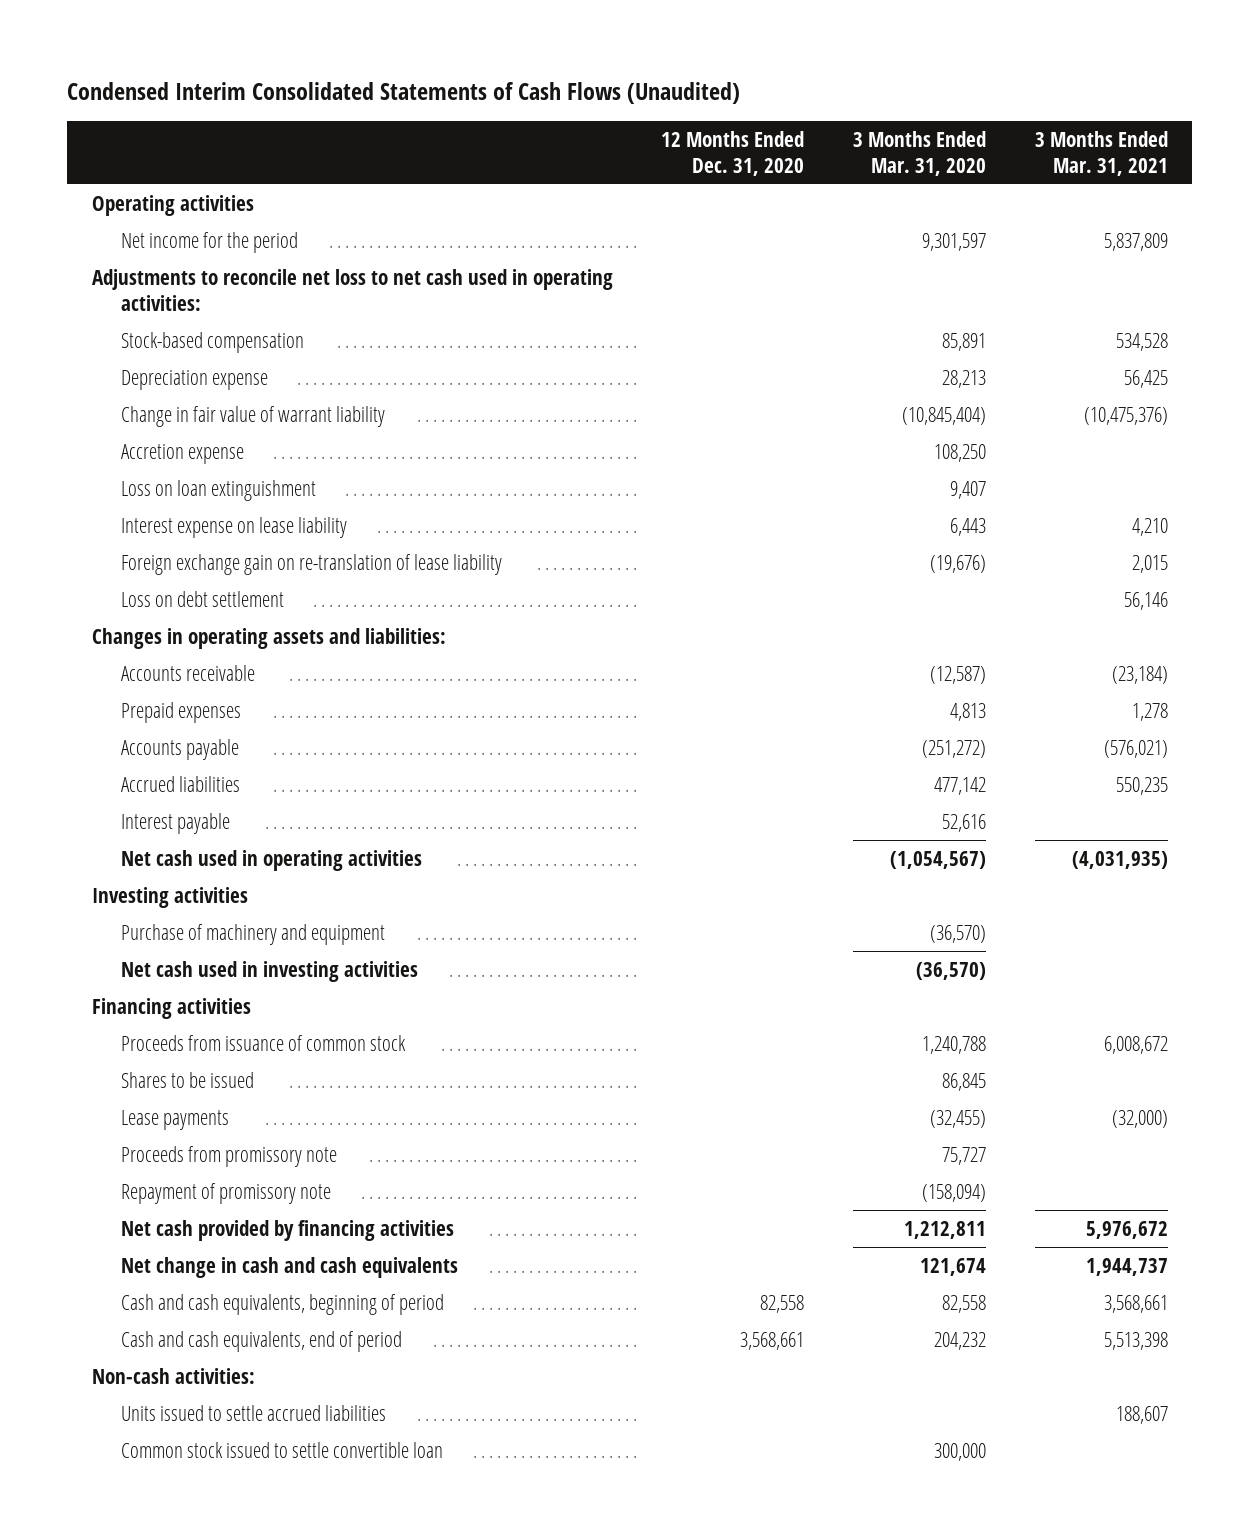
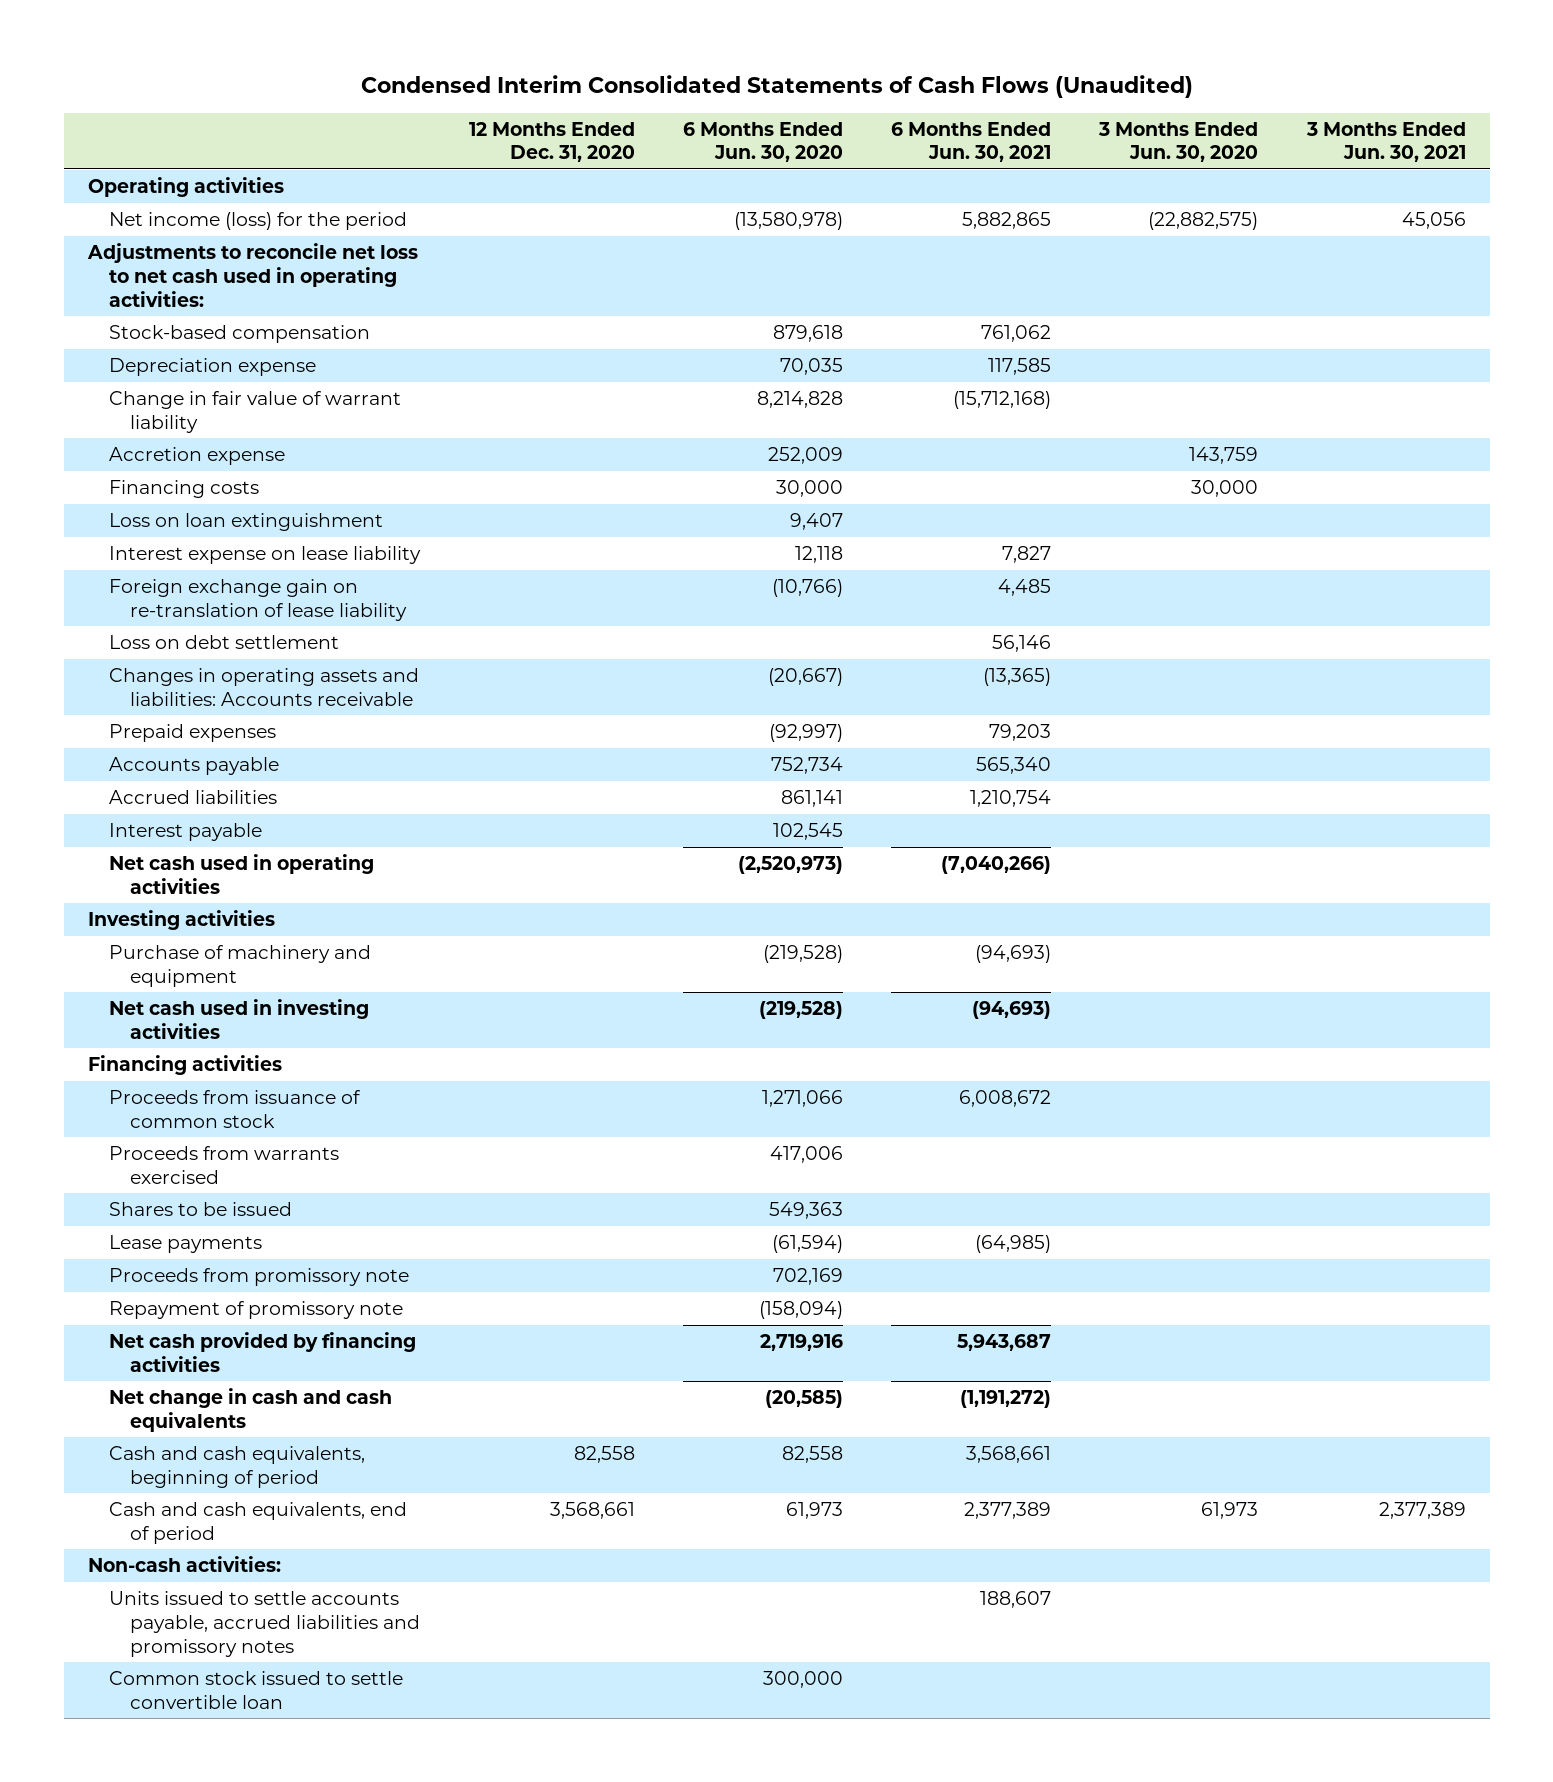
[852,130,986,176] 3 Months Ended Mar. 31, 2020 -> none
[1034,130,1168,176] 3 Months Ended Mar. 31, 2021 -> none
none -> [682,121,843,163] 6 Months Ended Jun. 30, 2020
none -> [891,121,1052,163] 6 Months Ended Jun. 30, 2021
none -> [1098,121,1259,163] 3 Months Ended Jun. 30, 2020
none -> [1305,121,1466,163] 3 Months Ended Jun. 30, 2021
[121,231,299,253] Net income for the period -> [109,212,408,231] Net income (loss) for the period
none -> [109,480,260,499] Financing costs
[91,627,446,649] Changes in operating assets and liabilities: -> none
[121,664,256,681] Accounts receivable -> [109,668,420,706] Changes in operating assets and liabilities: Accounts receivable
none -> [109,1146,340,1184] Proceeds from warrants exercised
[121,1404,387,1421] Units issued to settle accrued liabilities -> [109,1591,421,1657] Units issued to settle accounts payable, accrued liabilities and promissory notes

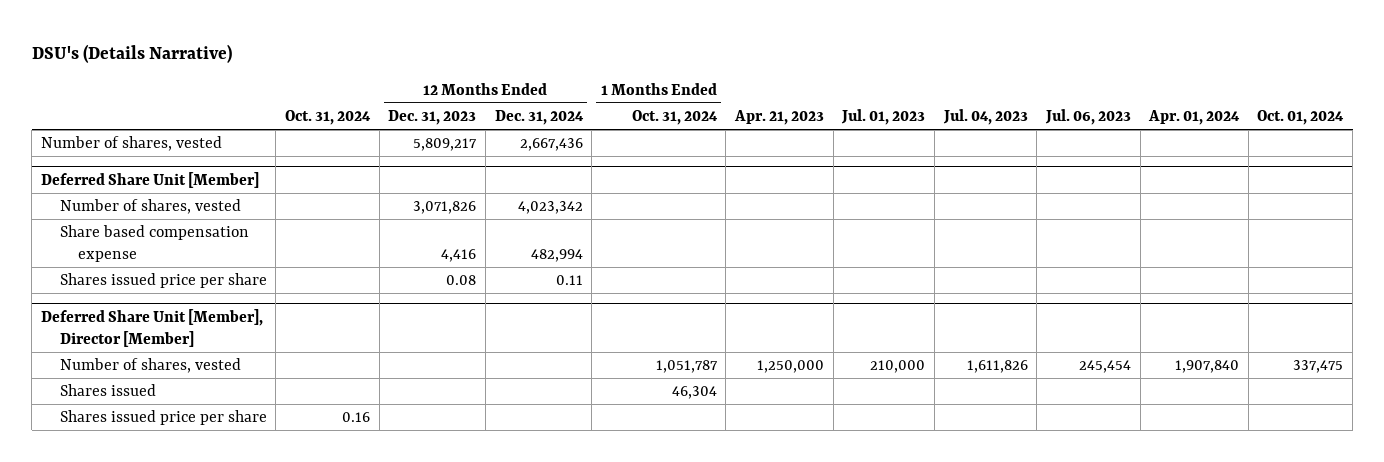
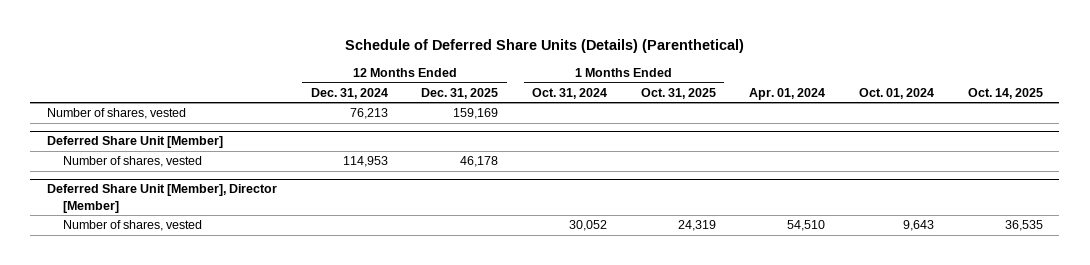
[31,44,232,64] DSU's (Details Narrative) -> [344,39,744,54] Schedule of Deferred Share Units (Details) (Parenthetical)
[284,110,371,126] Oct. 31, 2024 -> none
[388,110,477,126] Dec. 31, 2023 -> none
[734,110,825,126] Apr. 21, 2023 -> none
[841,109,926,126] Jul. 01, 2023 -> none
[942,109,1028,126] Jul. 04, 2023 -> none
[1044,109,1131,126] Jul. 06, 2023 -> none
none -> [421,87,499,99] Dec. 31, 2025
none -> [640,87,716,99] Oct. 31, 2025
none -> [967,87,1043,99] Oct. 14, 2025
[519,138,583,152] 2,667,436 -> [349,108,388,120] 76,213
[59,225,249,262] Share based compensation expense -> none
[59,273,267,289] Shares issued price per share -> none
[517,201,583,215] 4,023,342 -> [342,156,388,168] 114,953
[59,384,156,397] Shares issued -> none
[59,410,267,426] Shares issued price per share -> none
[655,360,718,374] 1,051,787 -> [569,220,608,232] 30,052
[1175,360,1240,374] 1,907,840 -> [787,220,826,232] 54,510
[1293,360,1344,374] 337,475 -> [902,220,934,232] 9,643

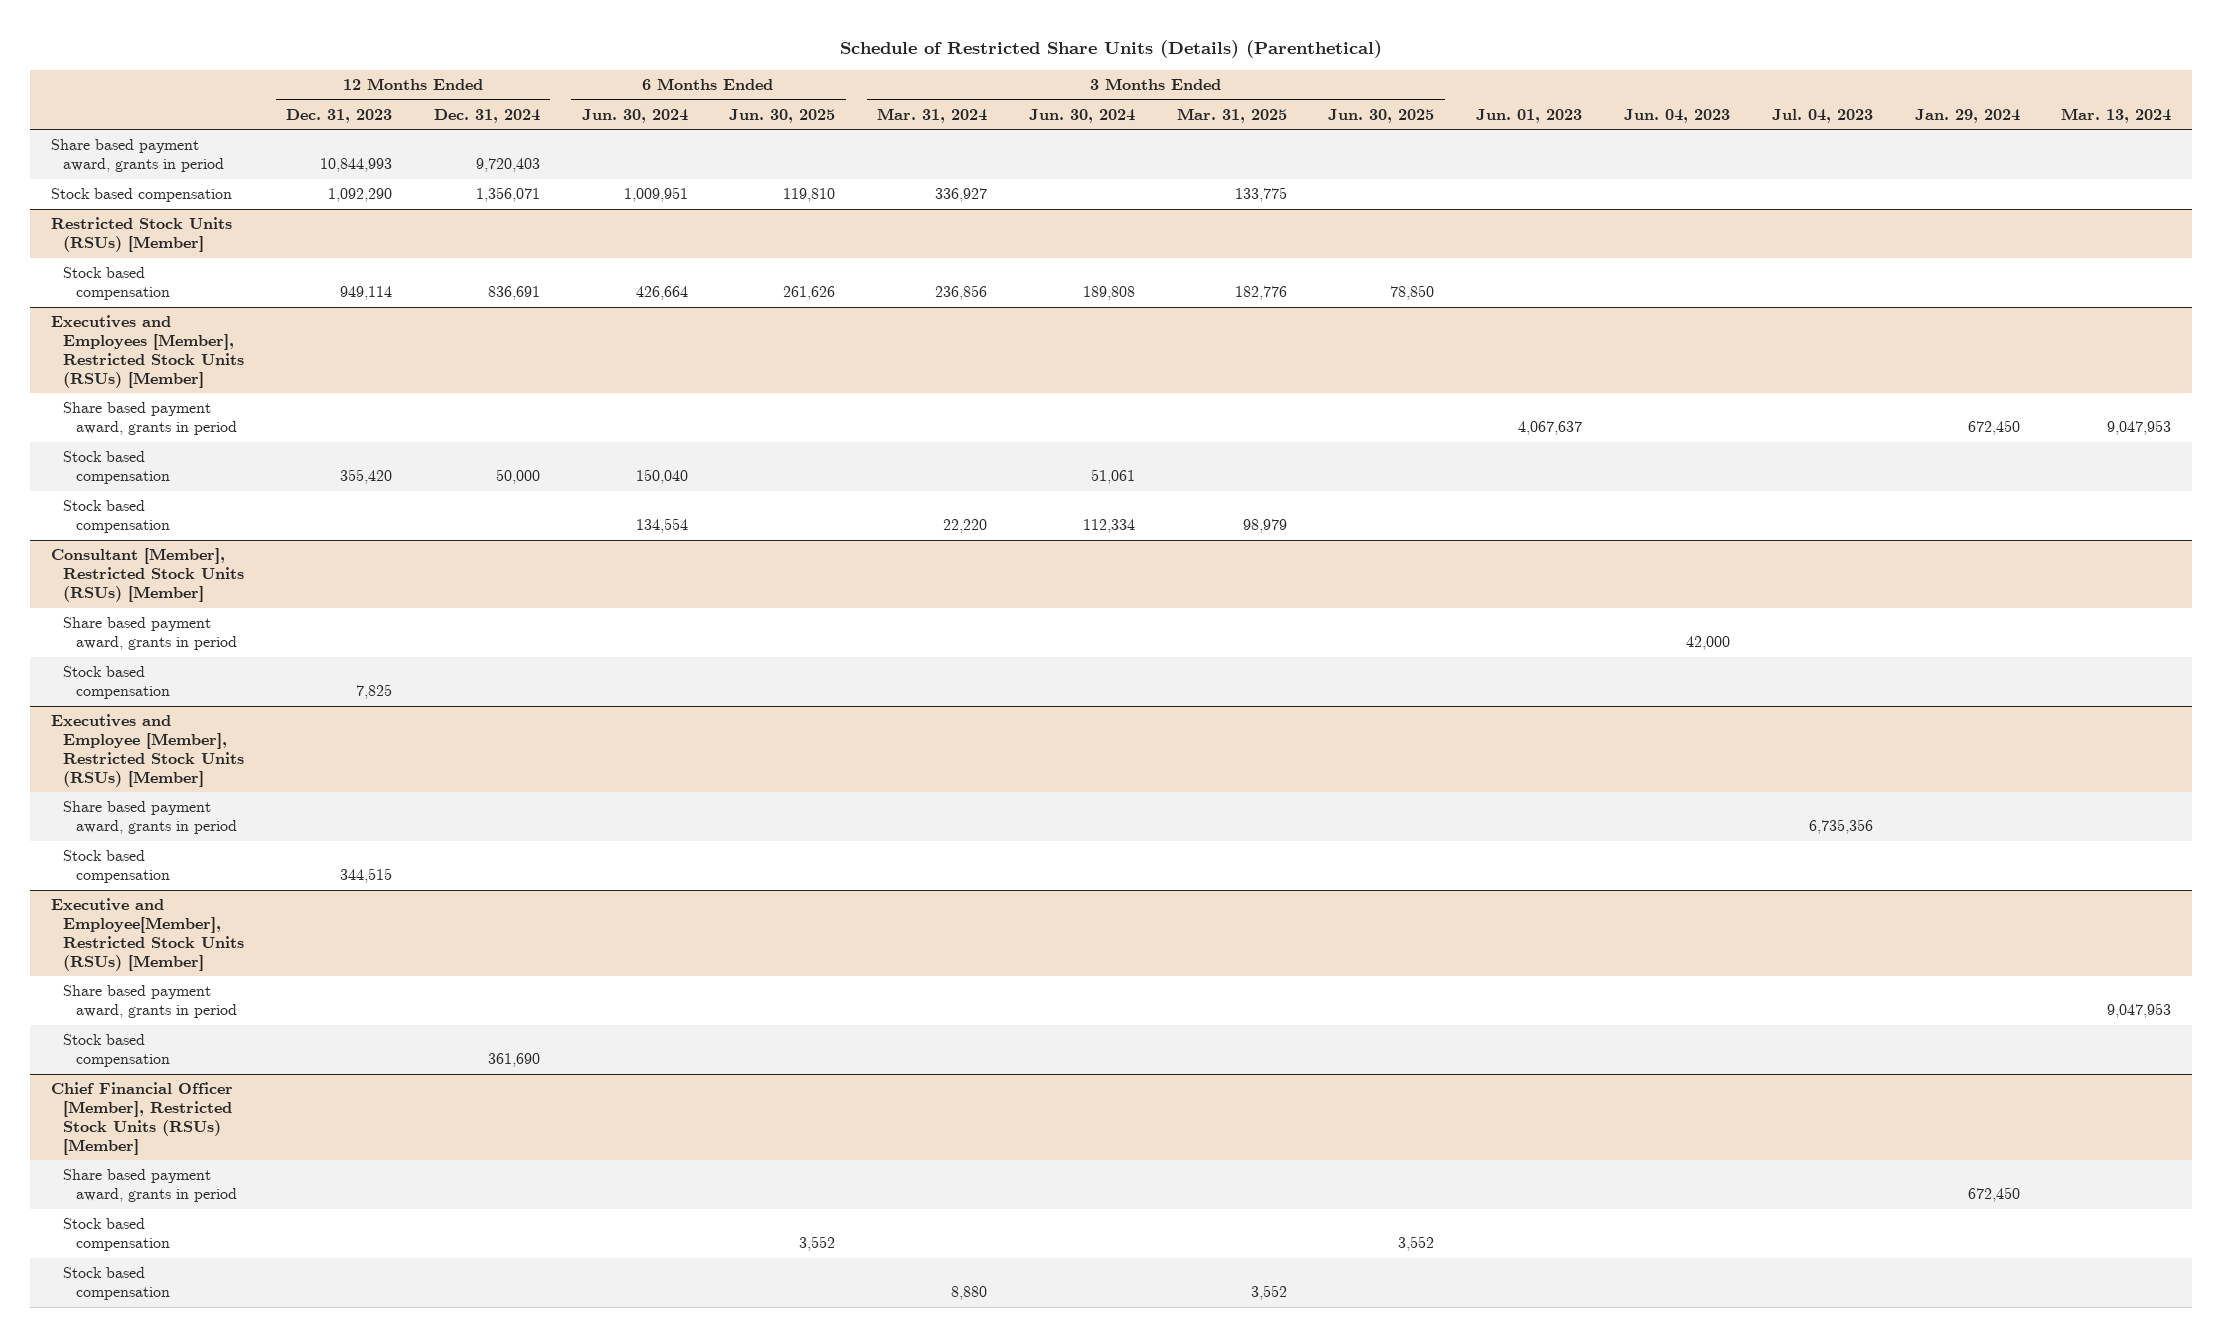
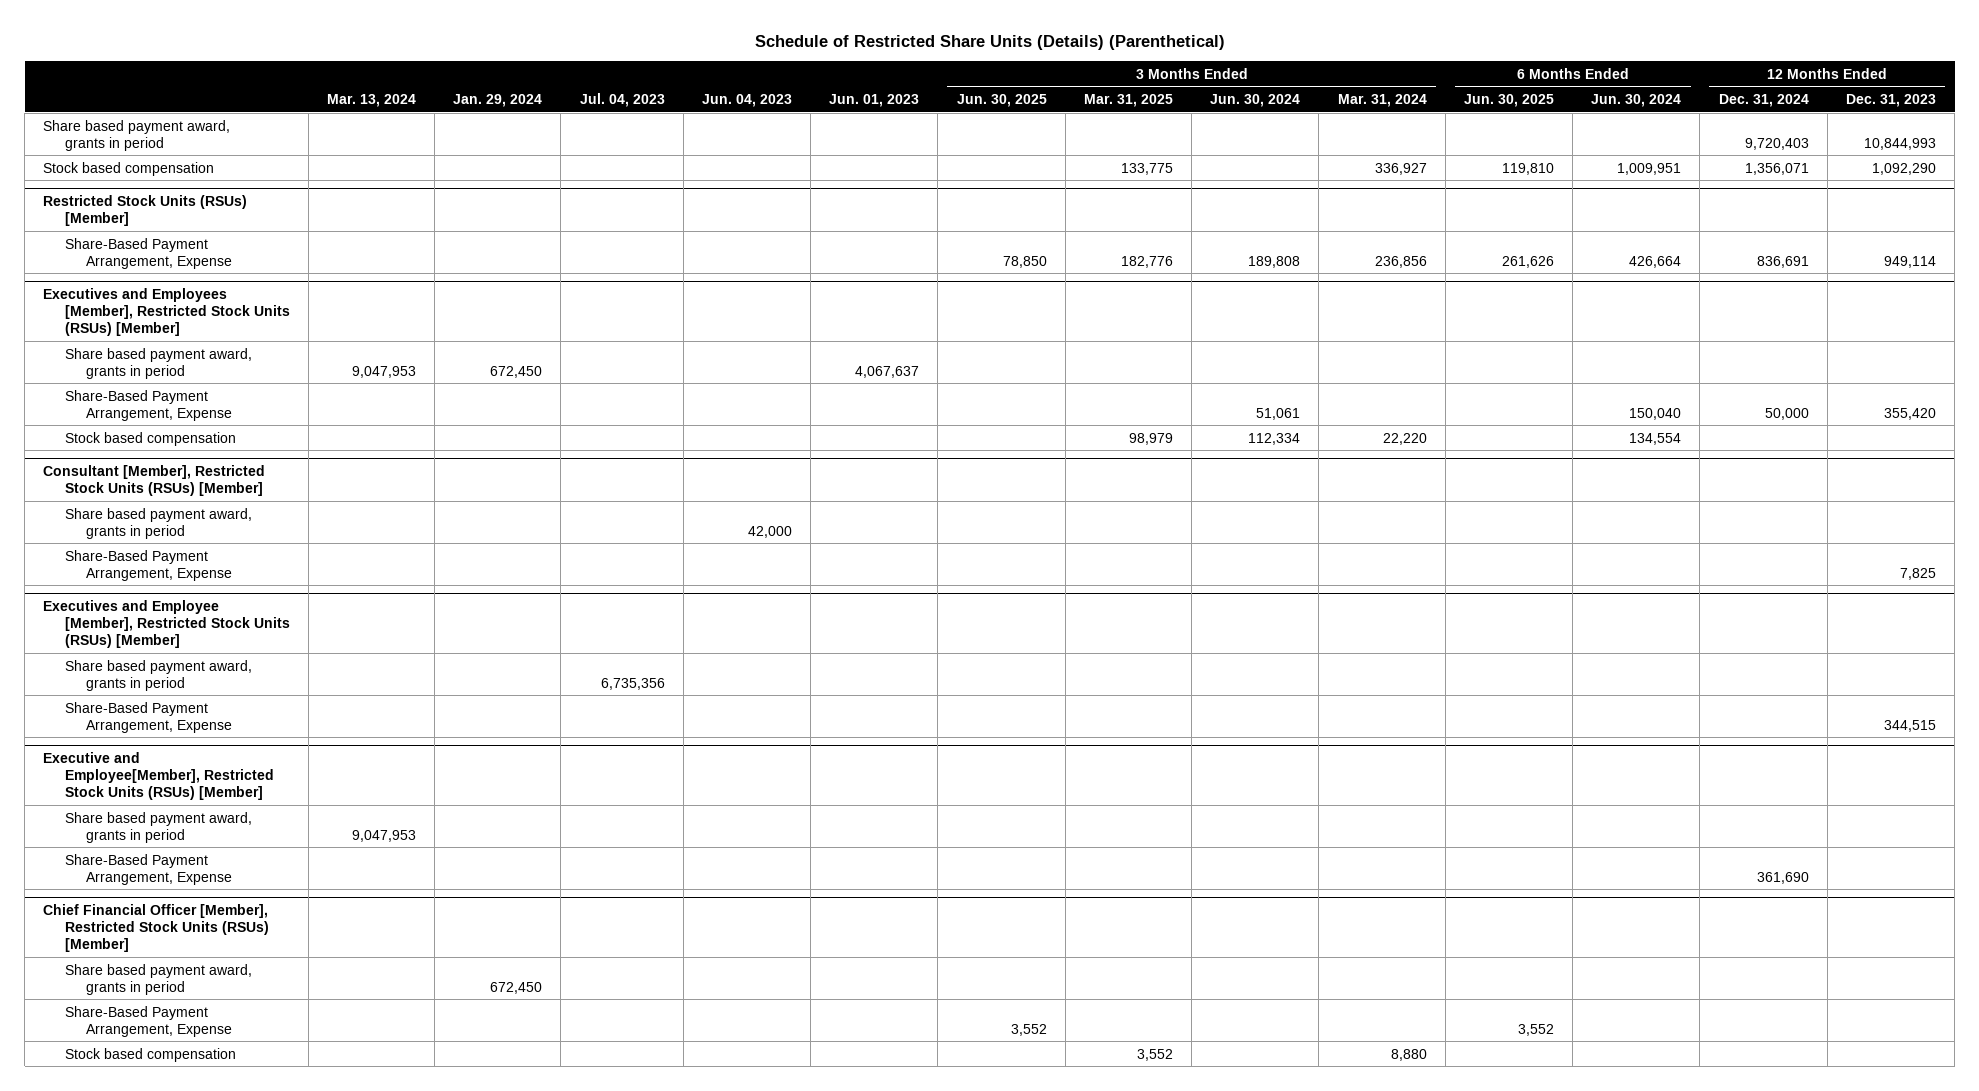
[63,267,171,301] Stock based compensation -> [64,237,232,269] Share-Based Payment Arrangement, Expense
[63,451,171,485] Stock based compensation -> [64,389,232,421] Share-Based Payment Arrangement, Expense
[63,666,171,700] Stock based compensation -> [64,549,232,581] Share-Based Payment Arrangement, Expense
[63,850,171,884] Stock based compensation -> [64,701,232,733] Share-Based Payment Arrangement, Expense
[63,1034,171,1068] Stock based compensation -> [64,853,232,885] Share-Based Payment Arrangement, Expense
[63,1218,171,1252] Stock based compensation -> [64,1005,232,1037] Share-Based Payment Arrangement, Expense

